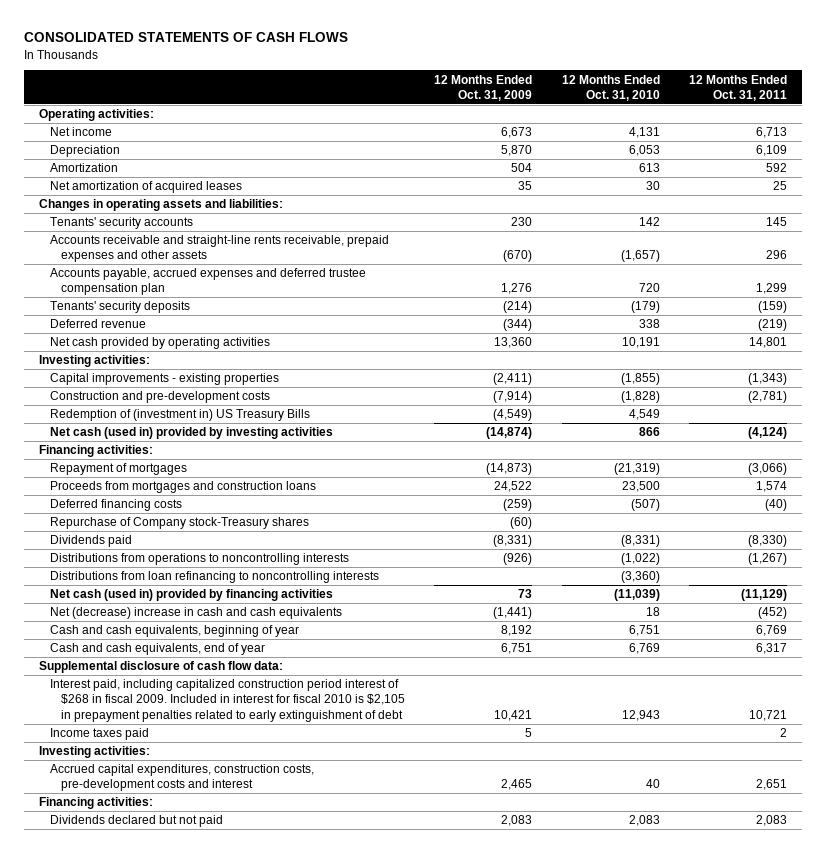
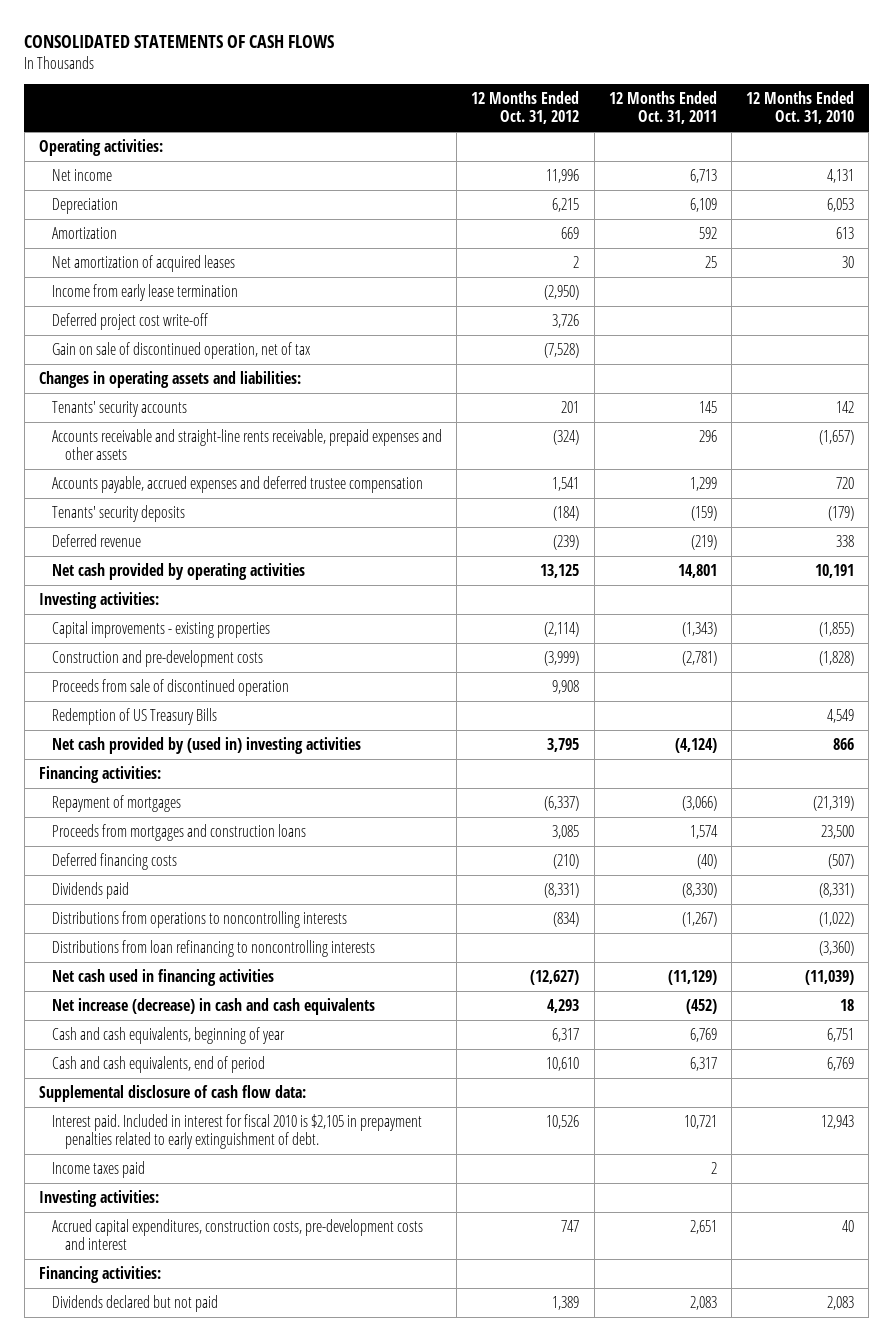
[434,74,533,101] 12 Months Ended Oct. 31, 2009 -> none
none -> [471,91,580,125] 12 Months Ended Oct. 31, 2012
none -> [52,283,239,301] Income from early lease termination
none -> [52,312,209,330] Deferred project cost write-off
none -> [52,341,312,359] Gain on sale of discontinued operation, net of tax
[49,268,366,296] Accounts payable, accrued expenses and deferred trustee compensation plan -> [52,475,424,493] Accounts payable, accrued expenses and deferred trustee compensation
none -> [52,678,290,696] Proceeds from sale of discontinued operation
[49,409,310,422] Redemption of (investment in) US Treasury Bills -> [52,707,218,725] Redemption of US Treasury Bills
[49,427,333,440] Net cash (used in) provided by investing activities -> [52,736,362,754] Net cash provided by (used in) investing activities
[49,517,309,530] Repurchase of Company stock-Treasury shares -> none
[49,589,333,602] Net cash (used in) provided by financing activities -> [52,968,275,986] Net cash used in financing activities
[49,607,342,620] Net (decrease) increase in cash and cash equivalents -> [52,997,376,1015] Net increase (decrease) in cash and cash equivalents
[49,643,265,656] Cash and cash equivalents, end of year -> [52,1055,266,1073] Cash and cash equivalents, end of period
[49,679,406,722] Interest paid, including capitalized construction period interest of $268 in fiscal 2009. Included in interest for fiscal 2010 is $2,105 in prepayment penalties related to early extinguishment of debt -> [52,1113,423,1150] Interest paid. Included in interest for fiscal 2010 is $2,105 in prepayment penalties related to early extinguishment of debt.

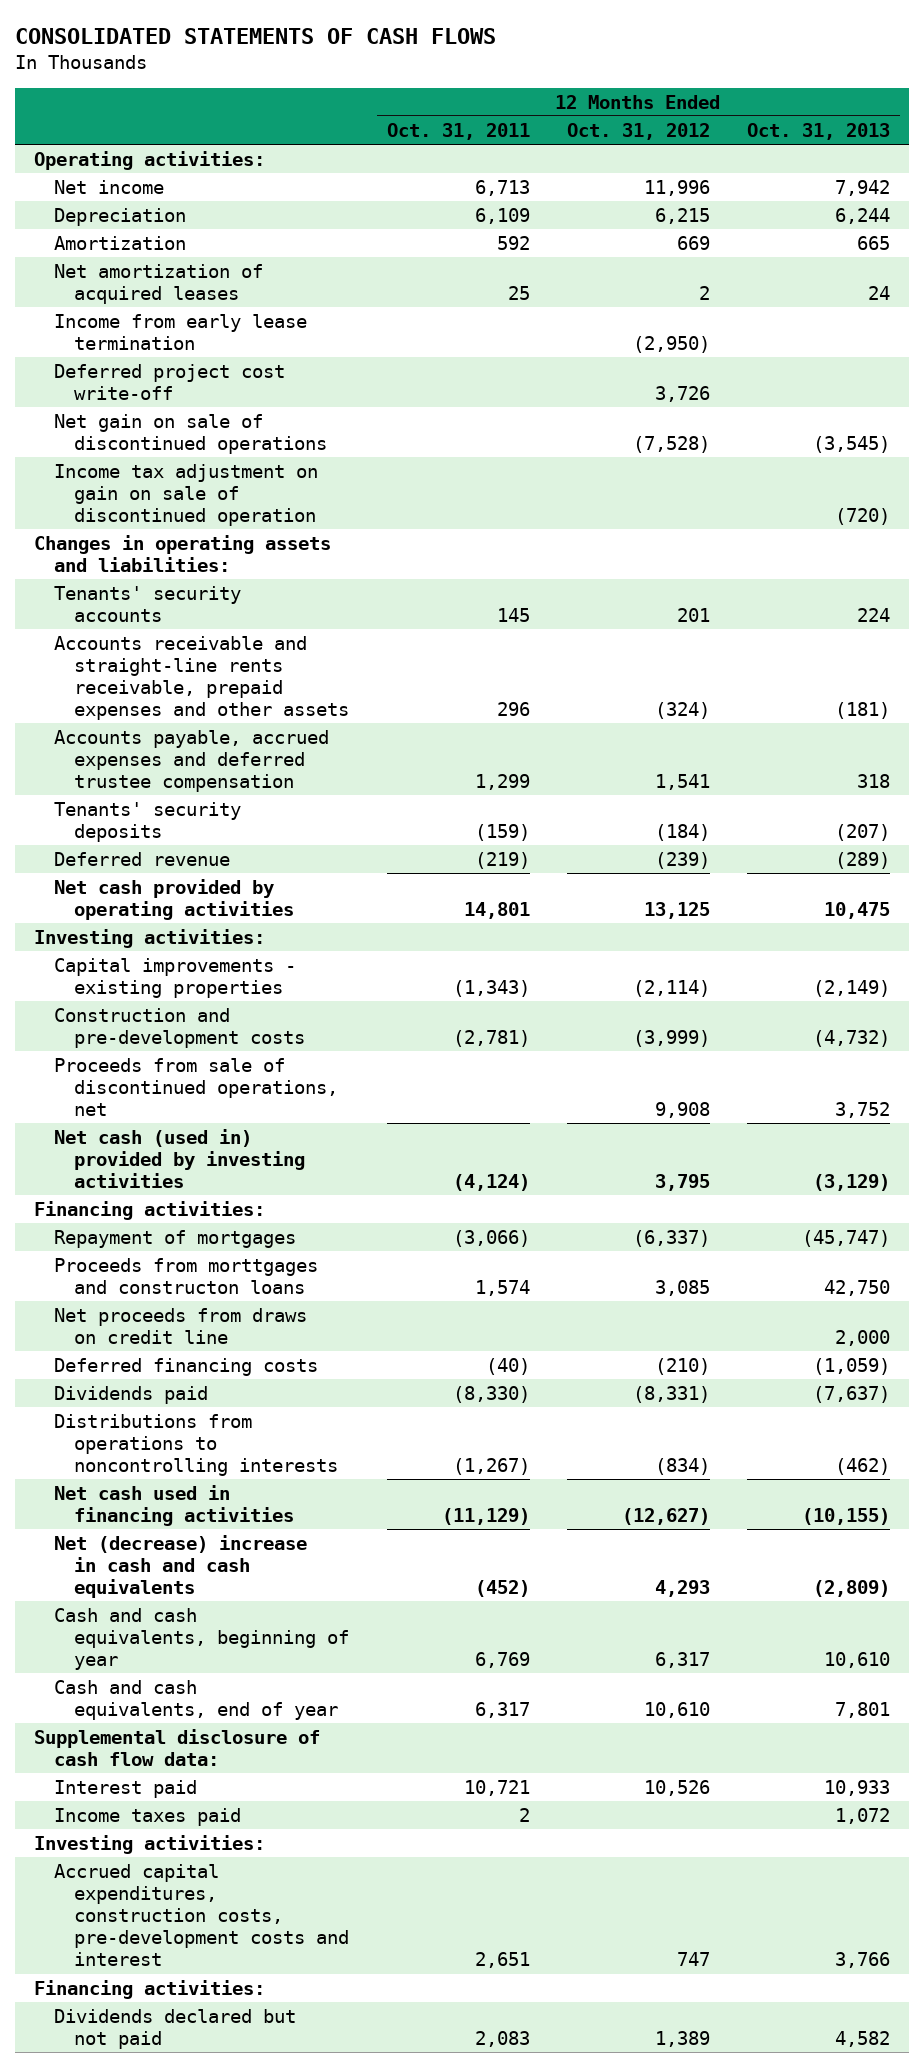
[746,91,855,125] 12 Months Ended Oct. 31, 2010 -> none
none -> [747,122,891,140] Oct. 31, 2013
[52,341,312,359] Gain on sale of discontinued operation, net of tax -> [54,413,328,454] Net gain on sale of discontinued operations
none -> [54,463,319,527] Income tax adjustment on gain on sale of discontinued operation
[52,707,218,725] Redemption of US Treasury Bills -> none
[52,678,290,696] Proceeds from sale of discontinued operation -> [54,1057,339,1117] Proceeds from sale of discontinued operations, net
[52,736,362,754] Net cash provided by (used in) investing activities -> [54,1128,306,1189] Net cash (used in) provided by investing activities
[52,823,307,841] Proceeds from mortgages and construction loans -> [54,1257,319,1294] Proceeds from morttgages and constructon loans
none -> [54,1307,308,1344] Net proceeds from draws on credit line
[52,939,376,957] Distributions from loan refinancing to noncontrolling interests -> none
[52,997,376,1015] Net increase (decrease) in cash and cash equivalents -> [54,1534,308,1599] Net (decrease) increase in cash and cash equivalents
[52,1055,266,1073] Cash and cash equivalents, end of period -> [54,1679,339,1720] Cash and cash equivalents, end of year
[52,1113,423,1150] Interest paid. Included in interest for fiscal 2010 is $2,105 in prepayment penalties related to early extinguishment of debt. -> [54,1779,198,1798] Interest paid

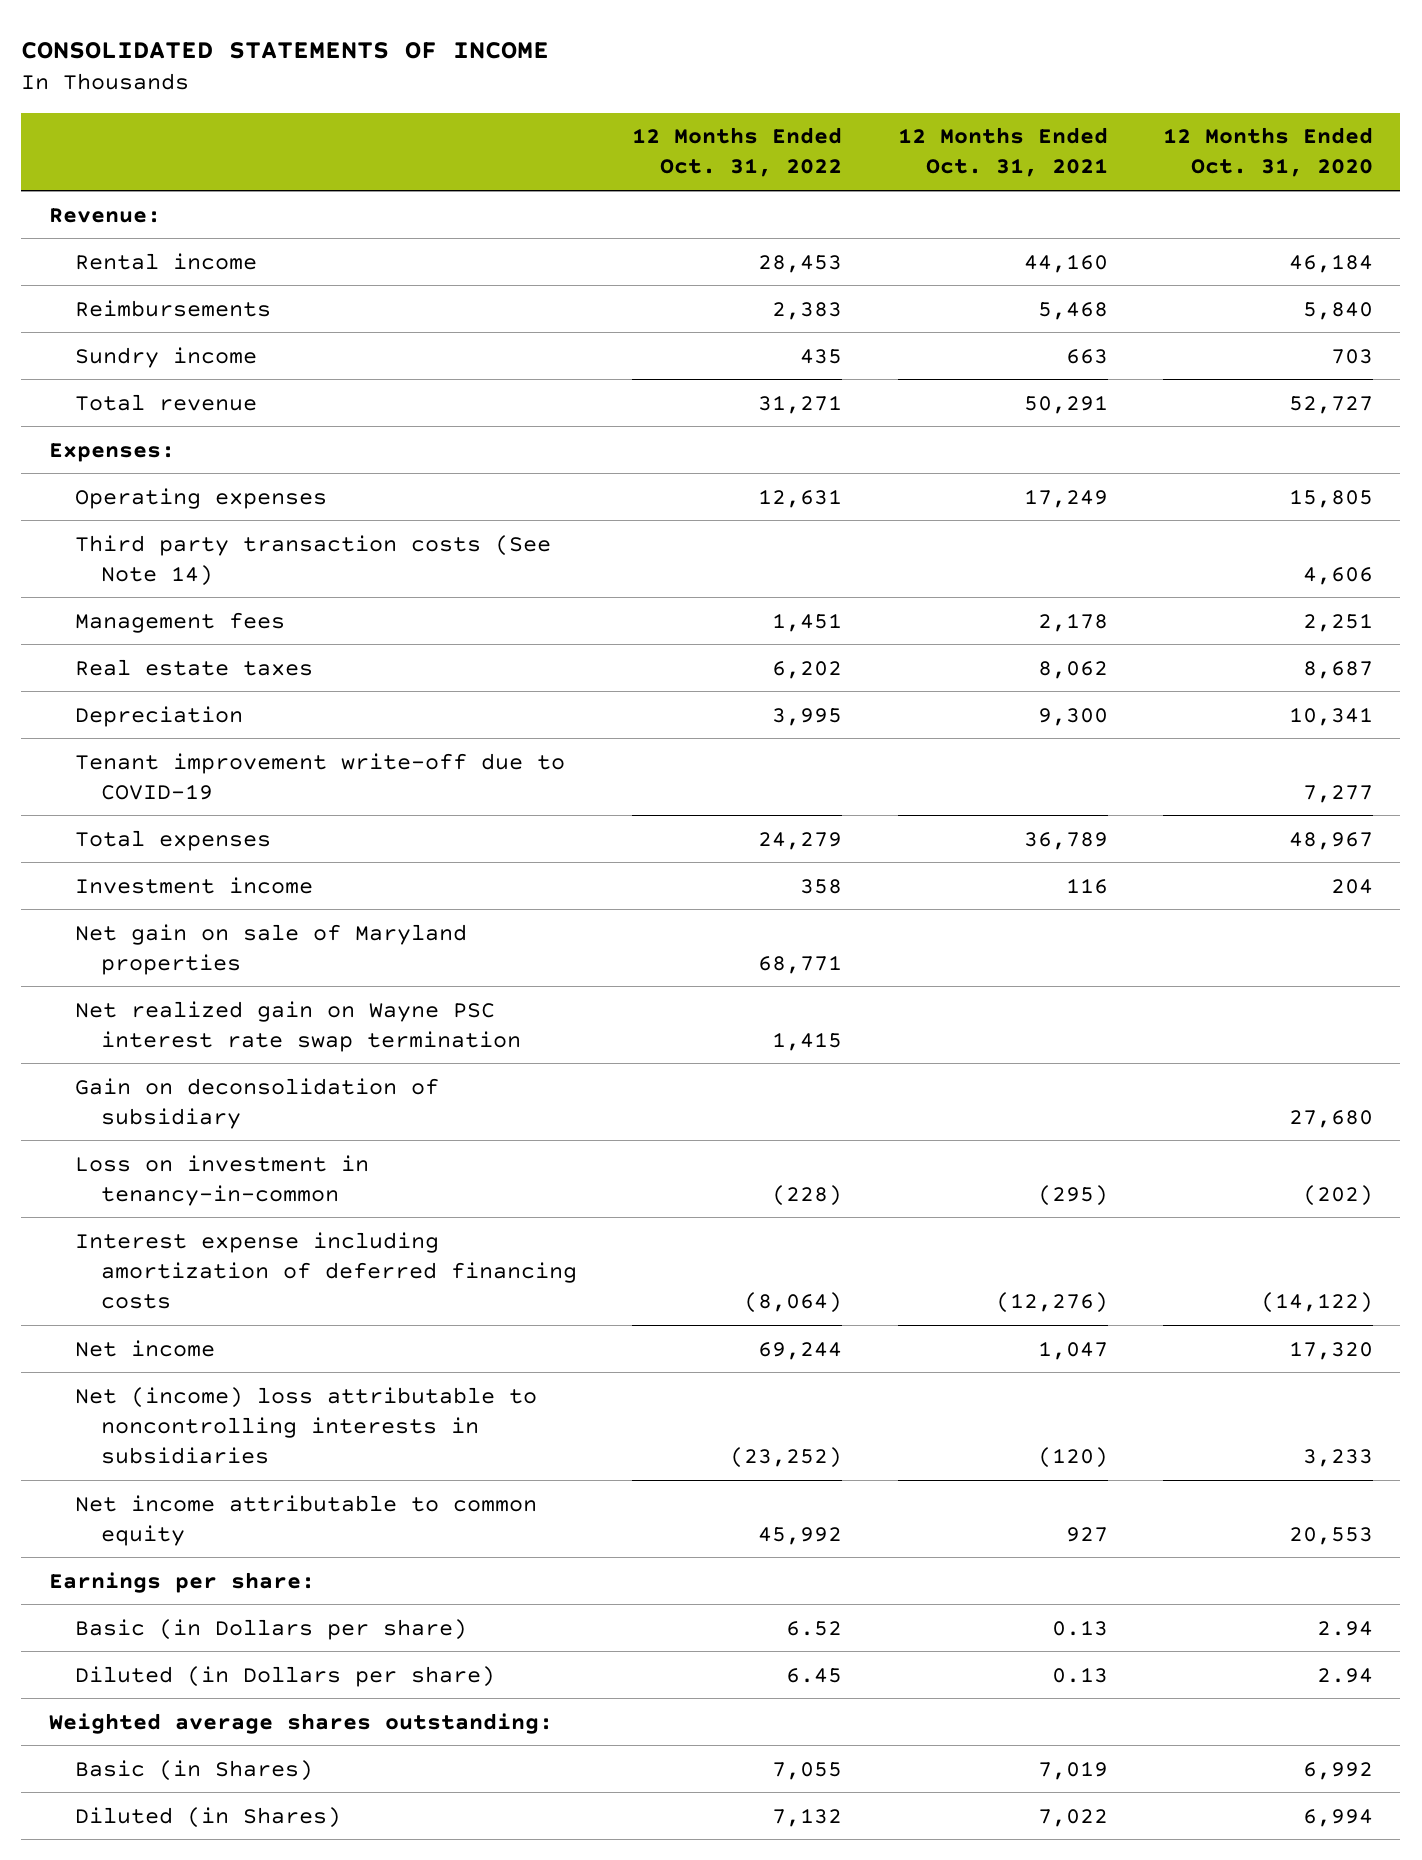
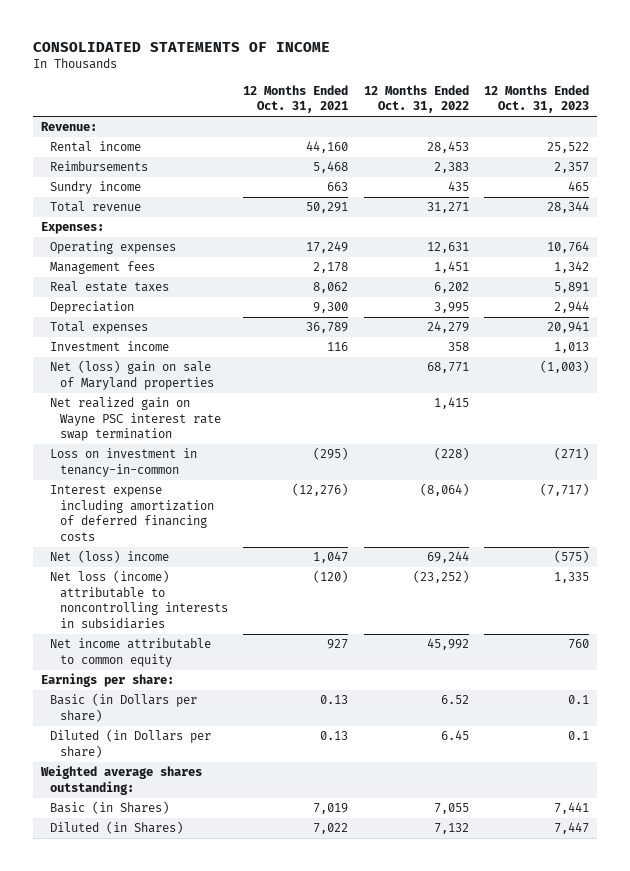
[1162,127,1373,178] 12 Months Ended Oct. 31, 2020 -> none
none -> [484,84,590,114] 12 Months Ended Oct. 31, 2023
[75,534,552,586] Third party transaction costs (See Note 14) -> none
[75,752,566,800] Tenant improvement write-off due to COVID-19 -> none
[75,923,468,975] Net gain on sale of Maryland properties -> [50,360,214,390] Net (loss) gain on sale of Maryland properties
[75,1077,440,1129] Gain on deconsolidation of subsidiary -> none
[75,1339,216,1357] Net income -> [50,550,170,564] Net (loss) income
[75,1386,538,1464] Net (income) loss attributable to noncontrolling interests in subsidiaries -> [50,570,228,630] Net loss (income) attributable to noncontrolling interests in subsidiaries

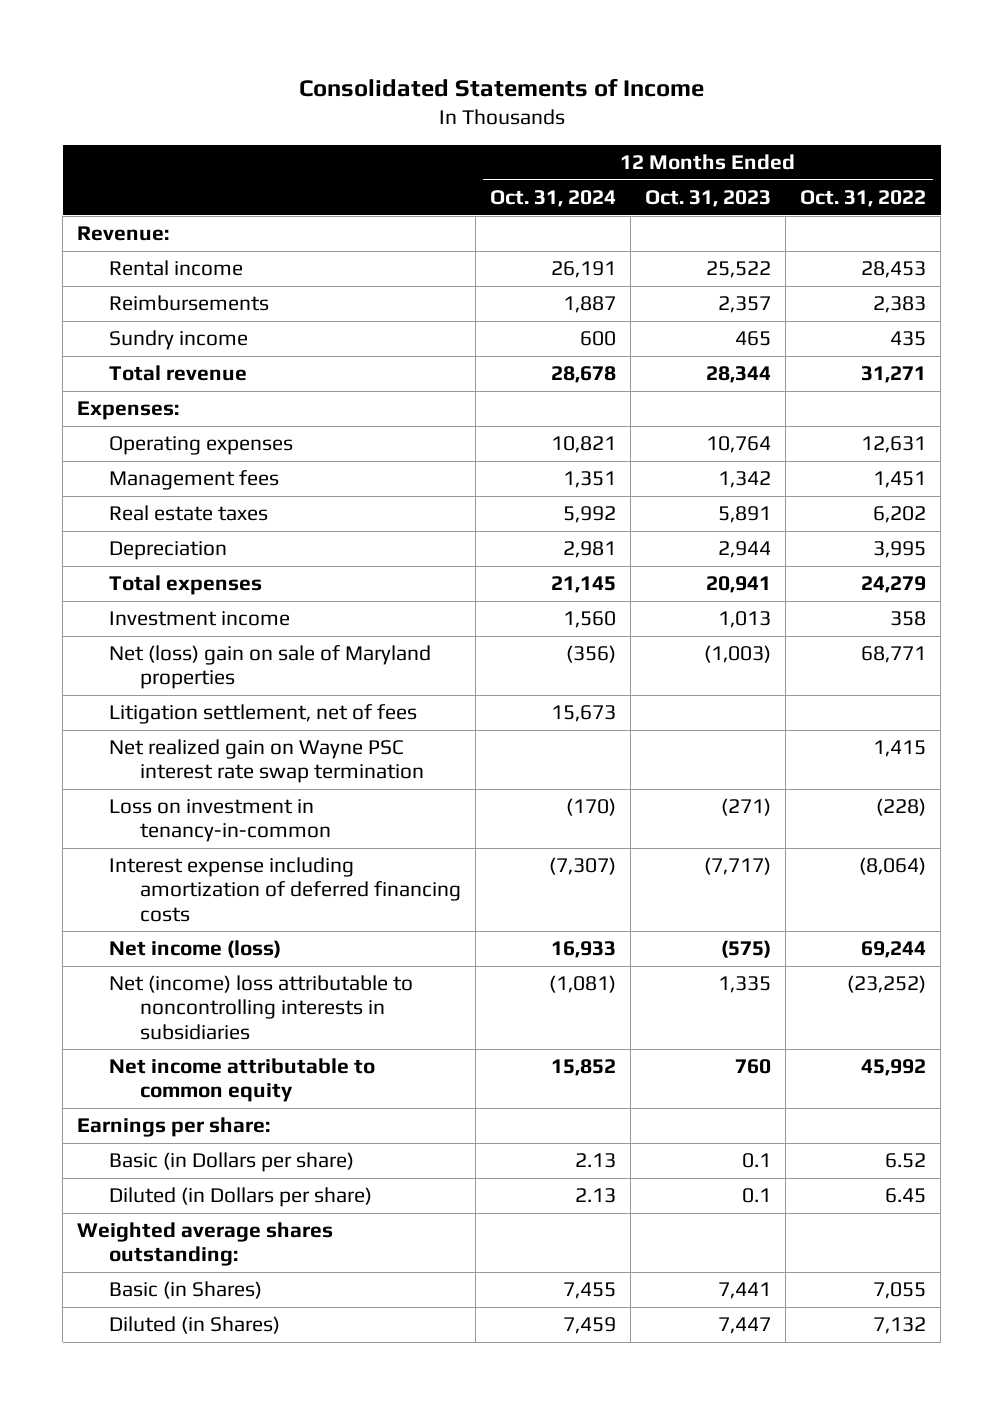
[33,42,331,53] CONSOLIDATED STATEMENTS OF INCOME -> [298,77,704,97] Consolidated Statements of Income
[243,84,349,114] 12 Months Ended Oct. 31, 2021 -> none
none -> [490,190,617,208] Oct. 31, 2024
none -> [108,704,417,725] Litigation settlement, net of fees
[50,550,170,564] Net (loss) income -> [108,940,281,959] Net income (loss)
[50,570,228,630] Net loss (income) attributable to noncontrolling interests in subsidiaries -> [108,975,413,1040] Net (income) loss attributable to noncontrolling interests in subsidiaries

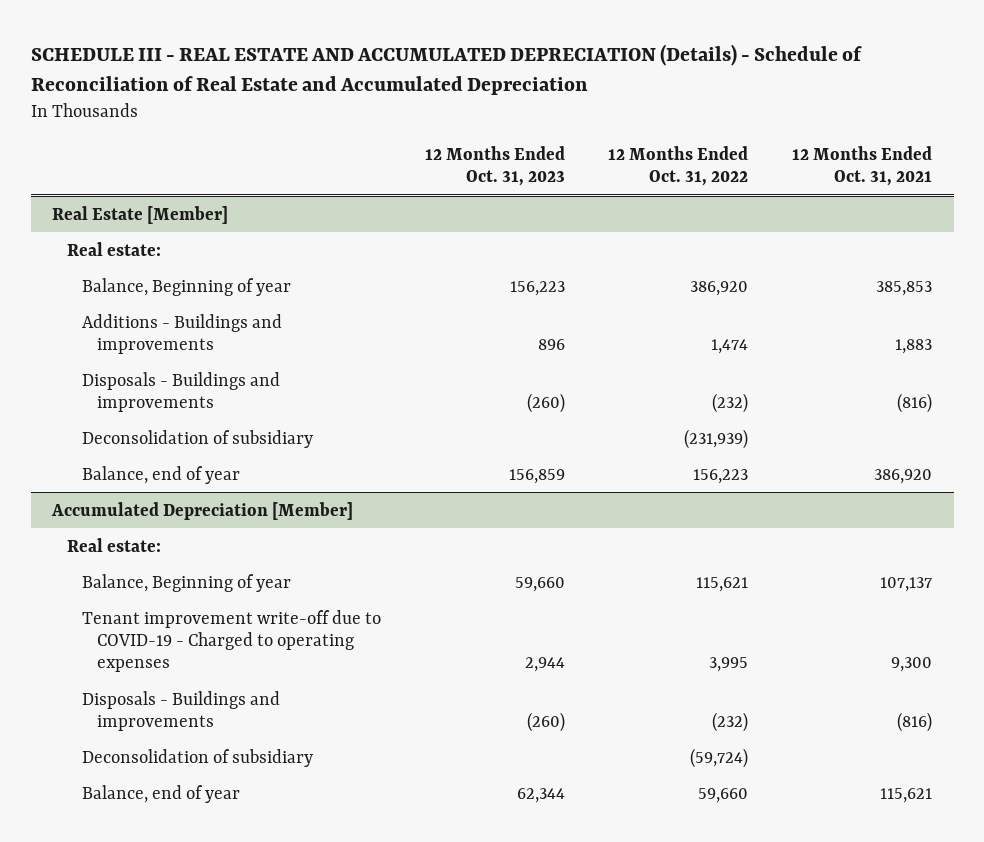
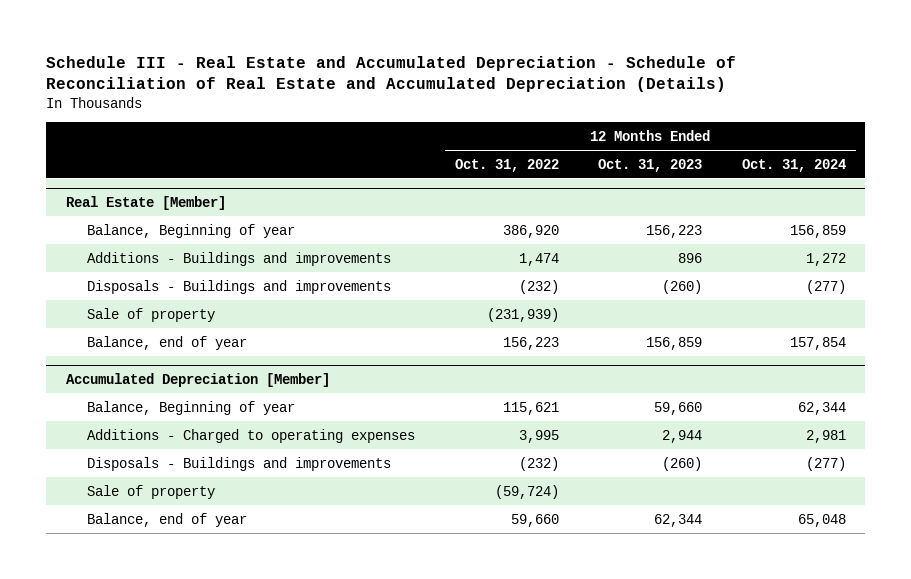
[30,43,862,95] SCHEDULE III - REAL ESTATE AND ACCUMULATED DEPRECIATION (Details) - Schedule of Reconciliation of Real Estate and Accumulated Depreciation -> [45,55,736,93] Schedule III - Real Estate and Accumulated Depreciation - Schedule of Reconciliation of Real Estate and Accumulated Depreciation (Details)
[791,145,932,187] 12 Months Ended Oct. 31, 2021 -> none
none -> [741,158,846,172] Oct. 31, 2024
[67,241,162,256] Real estate: -> none
[82,429,314,448] Deconsolidation of subsidiary -> [87,307,216,322] Sale of property
[67,537,162,552] Real estate: -> none
[82,609,382,673] Tenant improvement write-off due to COVID-19 - Charged to operating expenses -> [87,428,416,443] Additions - Charged to operating expenses
[82,748,314,767] Deconsolidation of subsidiary -> [87,484,216,499] Sale of property

